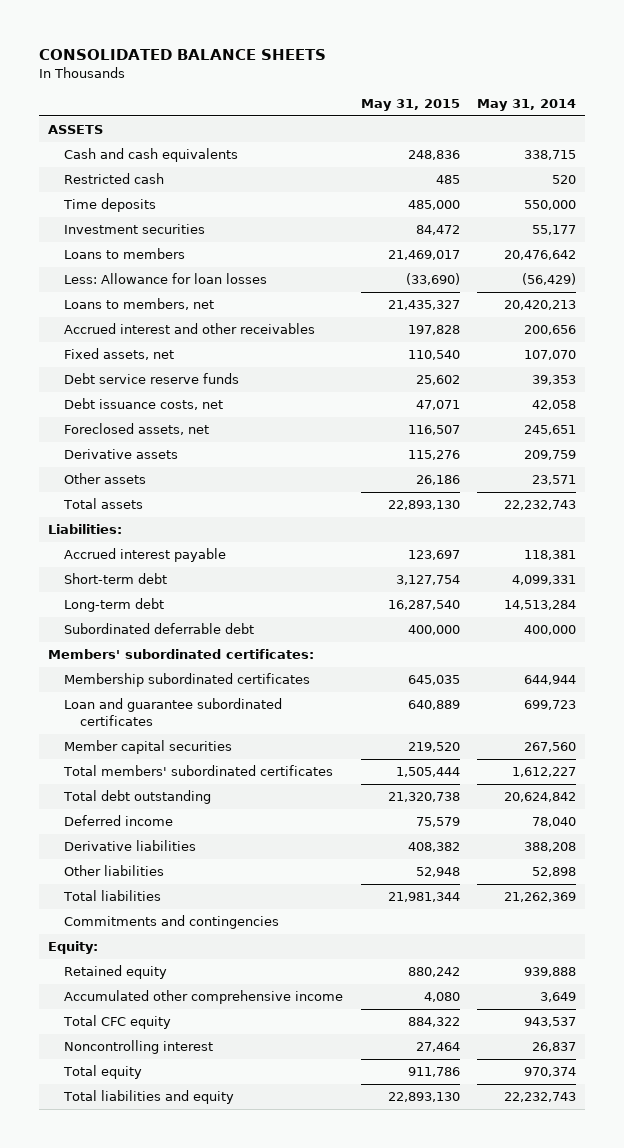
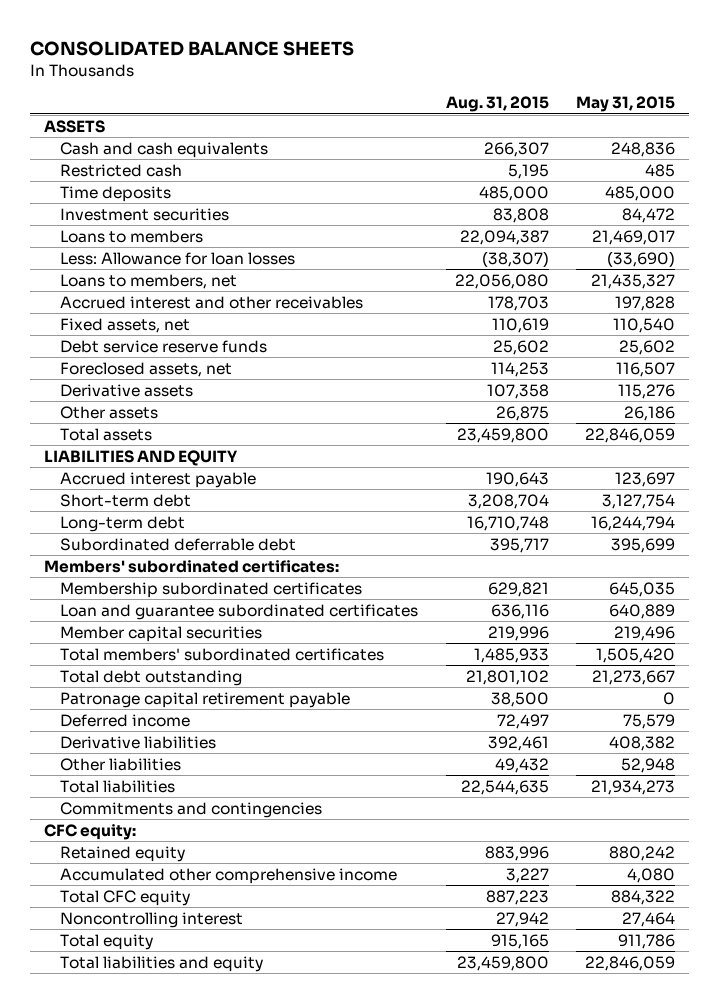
[477,99,577,112] May 31, 2014 -> none
none -> [445,96,549,113] Aug. 31, 2015
[64,398,224,411] Debt issuance costs, net -> none
[387,500,460,511] 22,893,130 -> [584,427,675,443] 22,846,059
[48,524,123,535] Liabilities: -> [44,449,239,466] LIABILITIES AND EQUITY
[387,600,460,611] 16,287,540 -> [590,515,675,531] 16,244,794
[407,625,460,636] 400,000 -> [610,537,675,553] 395,699
[407,742,460,753] 219,520 -> [613,625,675,641] 219,496
[395,767,460,778] 1,505,444 -> [595,647,675,663] 1,505,420
[387,792,460,803] 21,320,738 -> [591,669,675,685] 21,273,667
none -> [60,691,351,708] Patronage capital retirement payable
[387,892,460,903] 21,981,344 -> [590,779,675,795] 21,934,273
[48,941,99,955] Equity: -> [44,823,137,840] CFC equity:
[387,1092,460,1103] 22,893,130 -> [584,955,675,971] 22,846,059

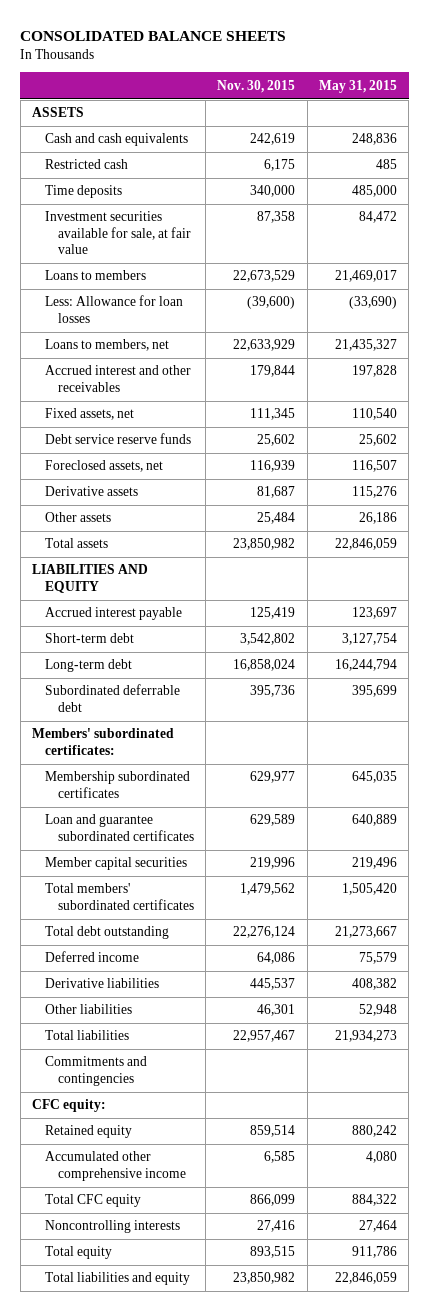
[445,96,549,113] Aug. 31, 2015 -> none
none -> [217,79,296,93] Nov. 30, 2015
[60,207,230,221] Investment securities -> [45,211,191,255] Investment securities available for sale, at fair value
[60,691,351,708] Patronage capital retirement payable -> none
[60,911,244,928] Noncontrolling interest -> [45,1220,181,1234] Noncontrolling interests

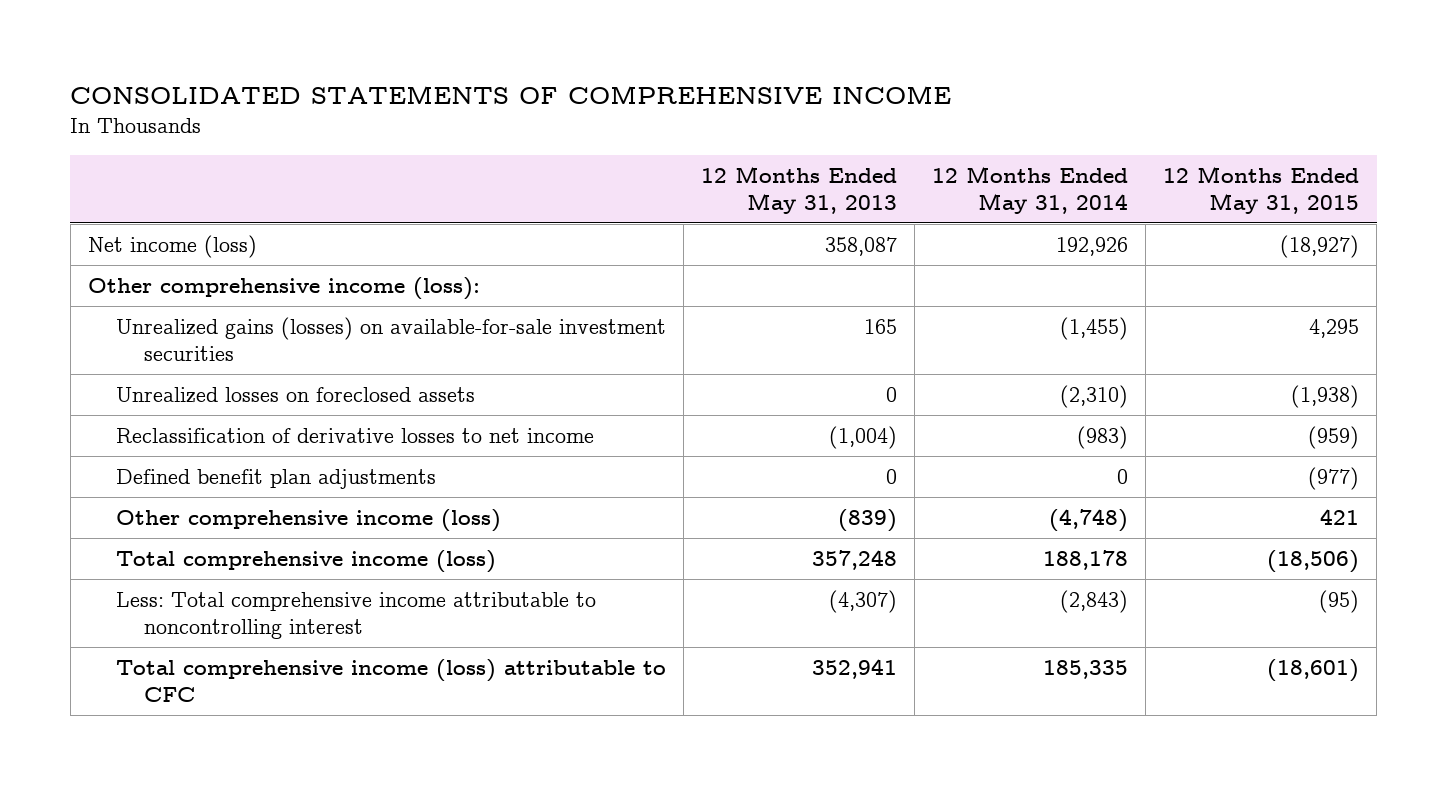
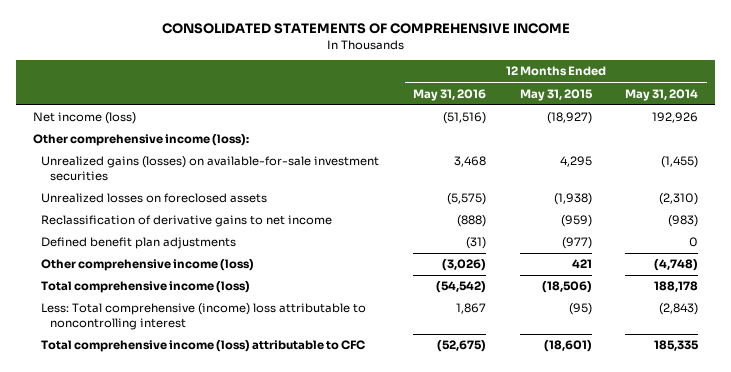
[700,165,897,214] 12 Months Ended May 31, 2013 -> none
none -> [413,88,487,101] May 31, 2016
[115,427,594,443] Reclassification of derivative losses to net income -> [41,215,333,228] Reclassification of derivative gains to net income
[115,591,596,639] Less: Total comprehensive income attributable to noncontrolling interest -> [41,303,367,330] Less: Total comprehensive (income) loss attributable to noncontrolling interest

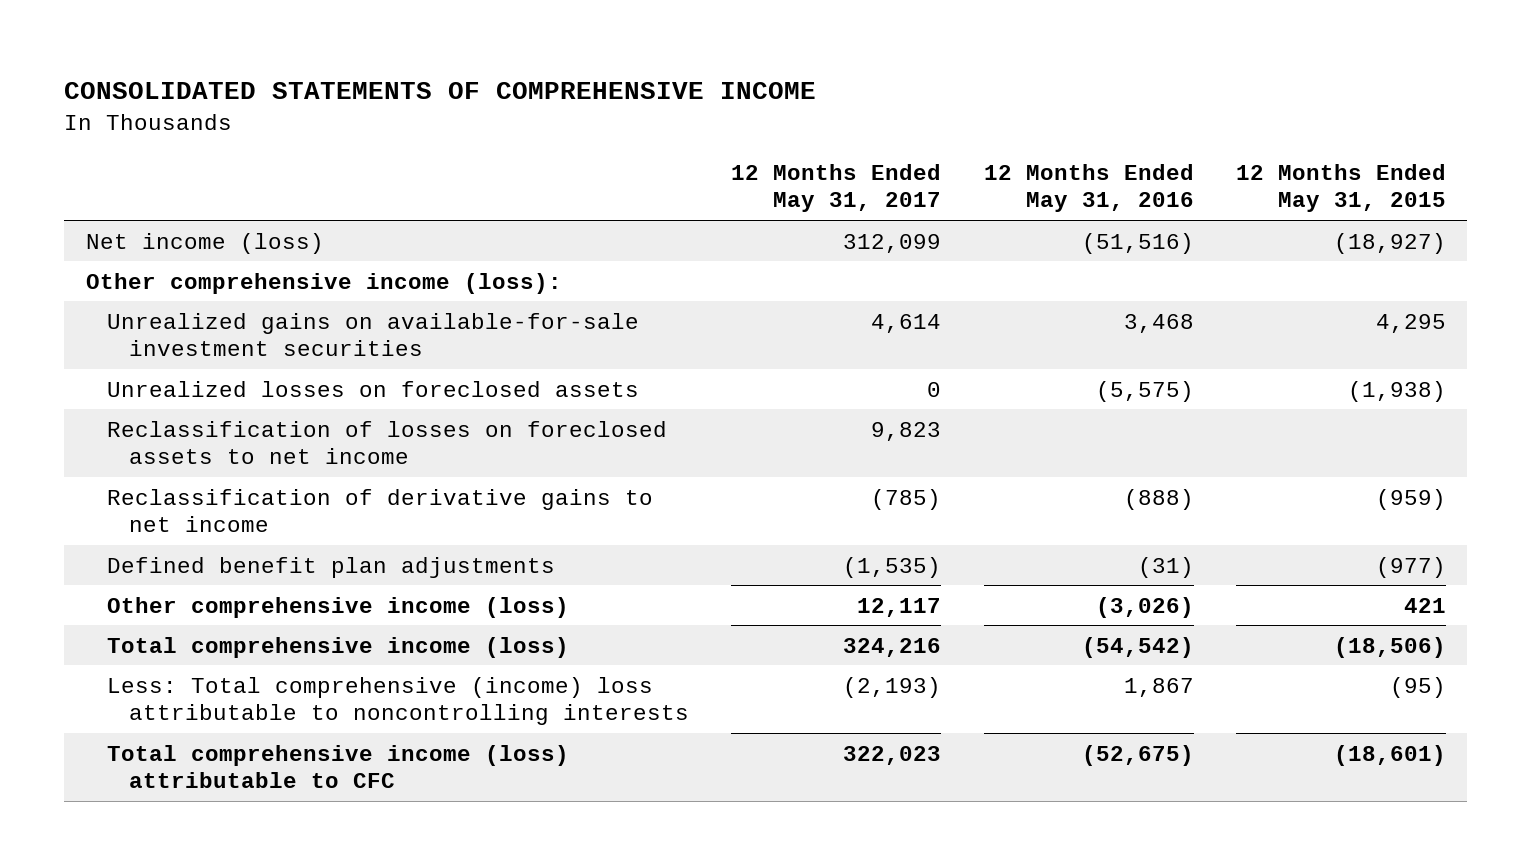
[625,88,699,101] May 31, 2014 -> none
none -> [731,163,942,213] 12 Months Ended May 31, 2017
[41,156,380,181] Unrealized gains (losses) on available-for-sale investment securities -> [107,312,640,357] Unrealized gains on available-for-sale investment securities
none -> [107,420,668,465] Reclassification of losses on foreclosed assets to net income
[41,303,367,330] Less: Total comprehensive (income) loss attributable to noncontrolling interest -> [107,676,689,726] Less: Total comprehensive (income) loss attributable to noncontrolling interests

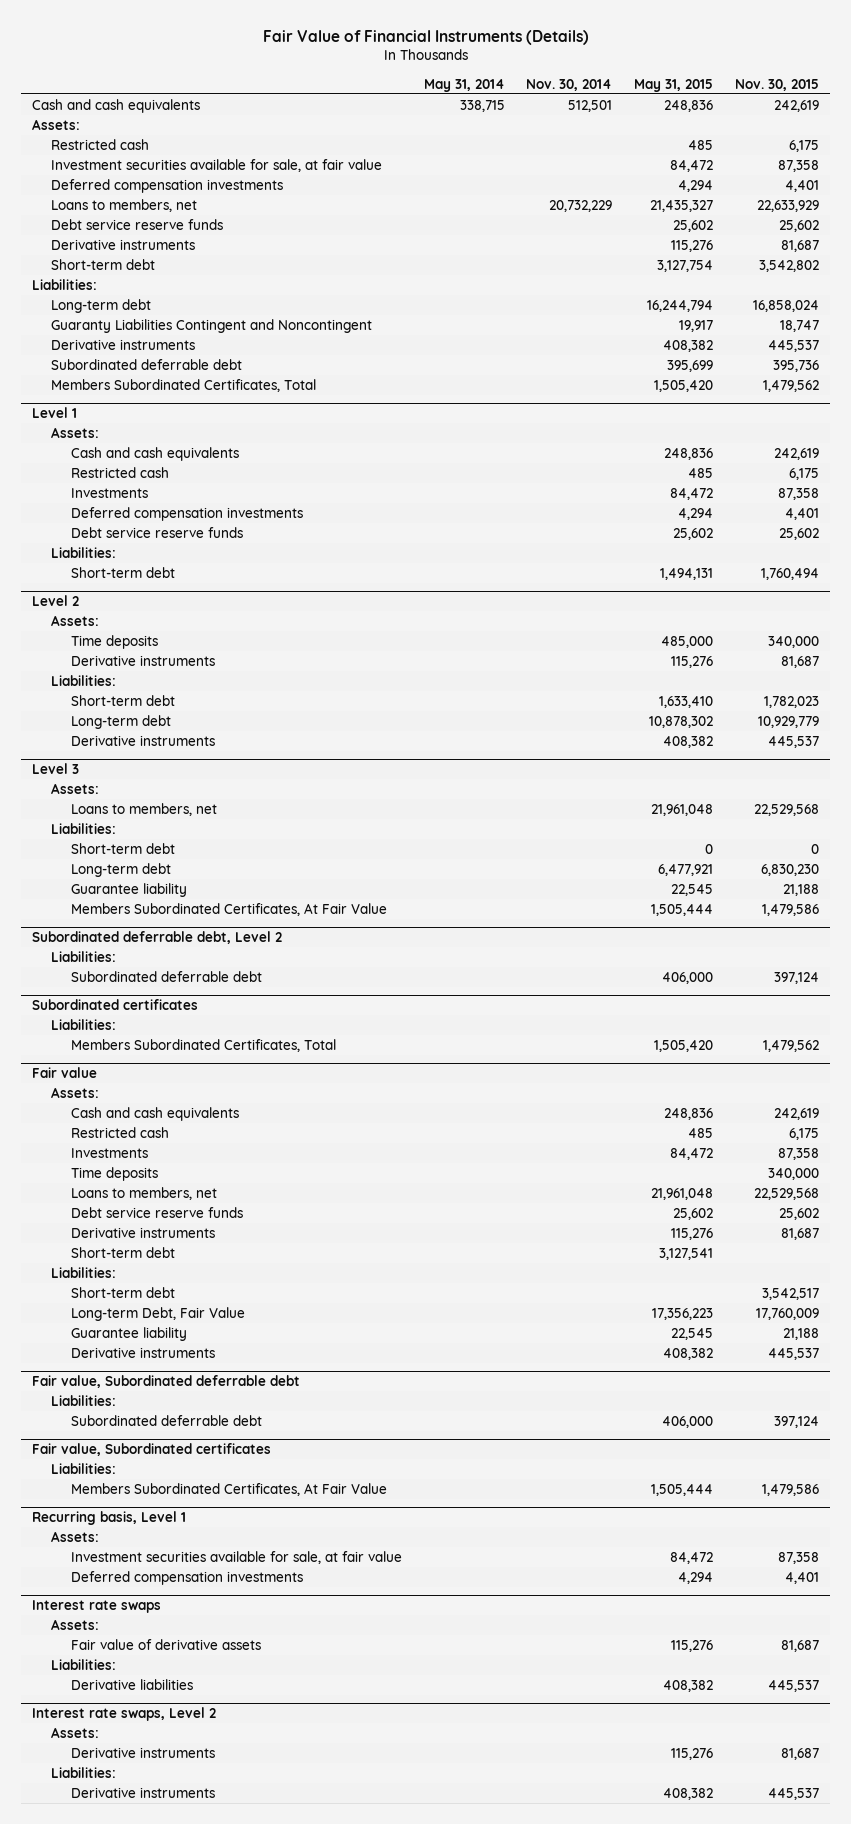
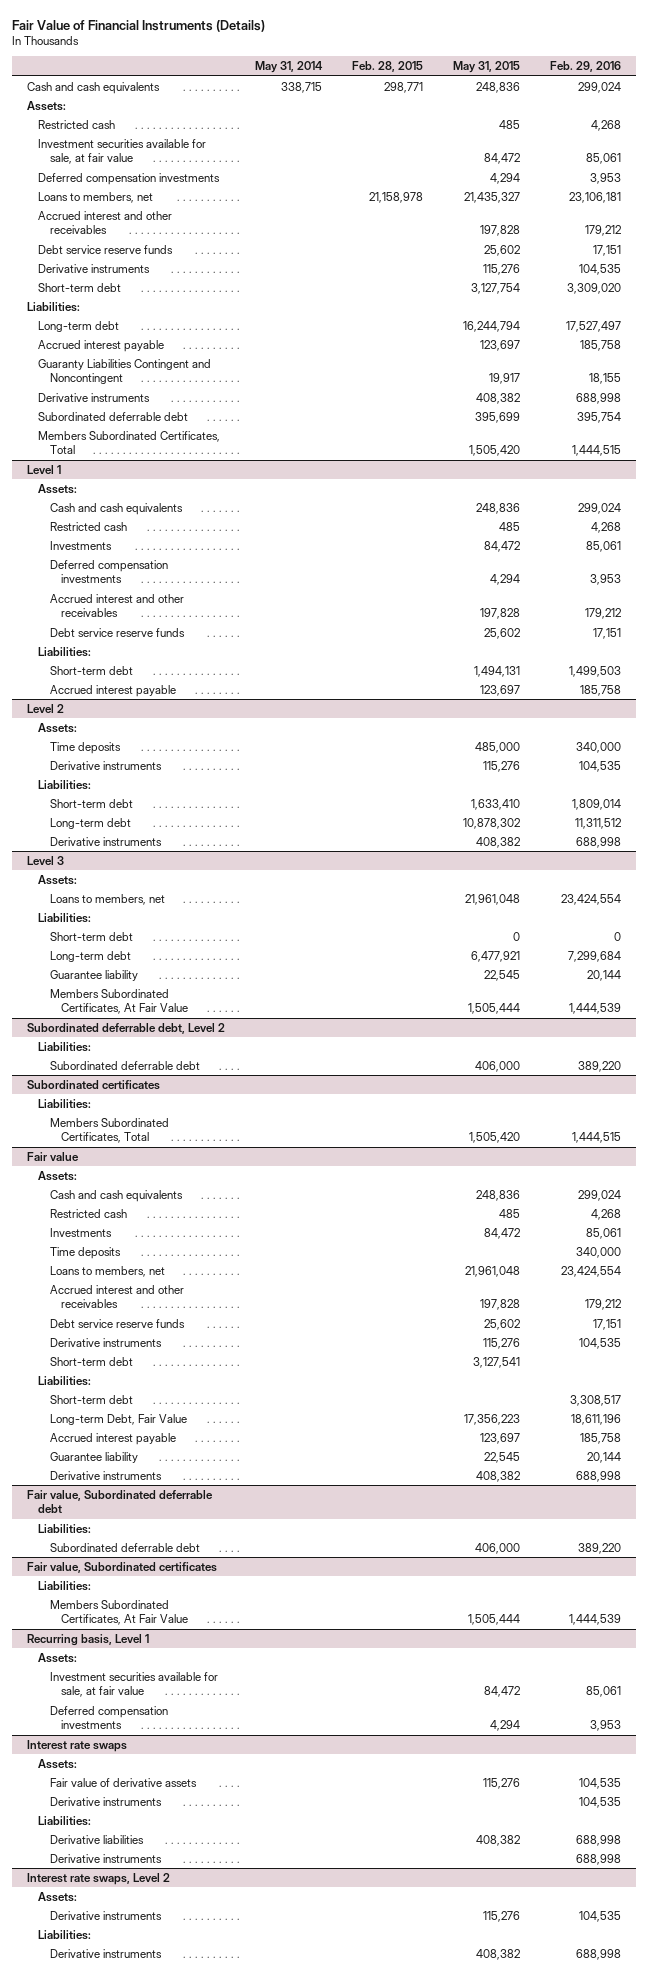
[526,78,613,91] Nov. 30, 2014 -> none
[735,78,820,91] Nov. 30, 2015 -> none
none -> [351,61,423,73] Feb. 28, 2015
none -> [549,61,621,73] Feb. 29, 2016
none -> [38,210,173,235] Accrued interest and other receivables
none -> [38,339,165,352] Accrued interest payable
none -> [49,593,184,618] Accrued interest and other receivables
none -> [49,684,176,697] Accrued interest payable
none -> [49,1284,184,1309] Accrued interest and other receivables
none -> [49,1432,176,1445] Accrued interest payable
none -> [49,1796,162,1806] Derivative instruments
none -> [49,1853,162,1863] Derivative instruments

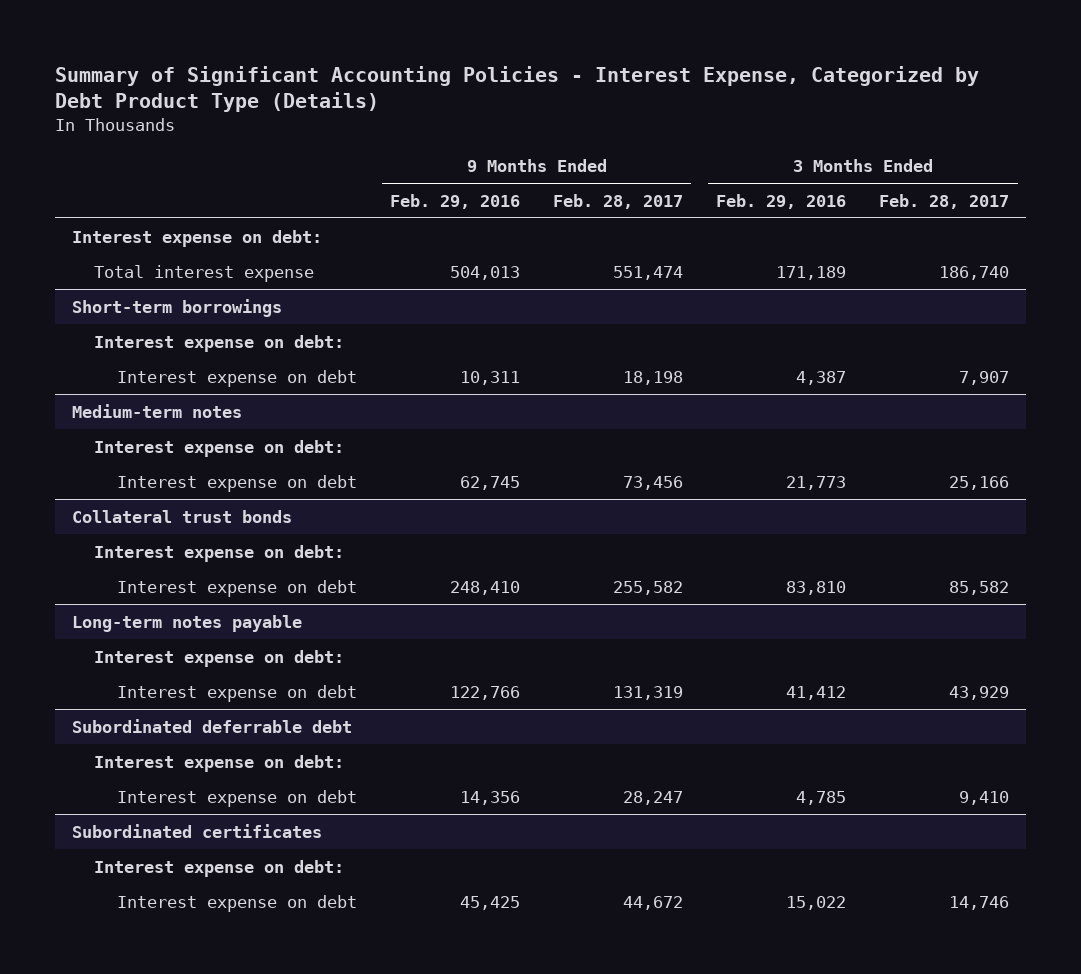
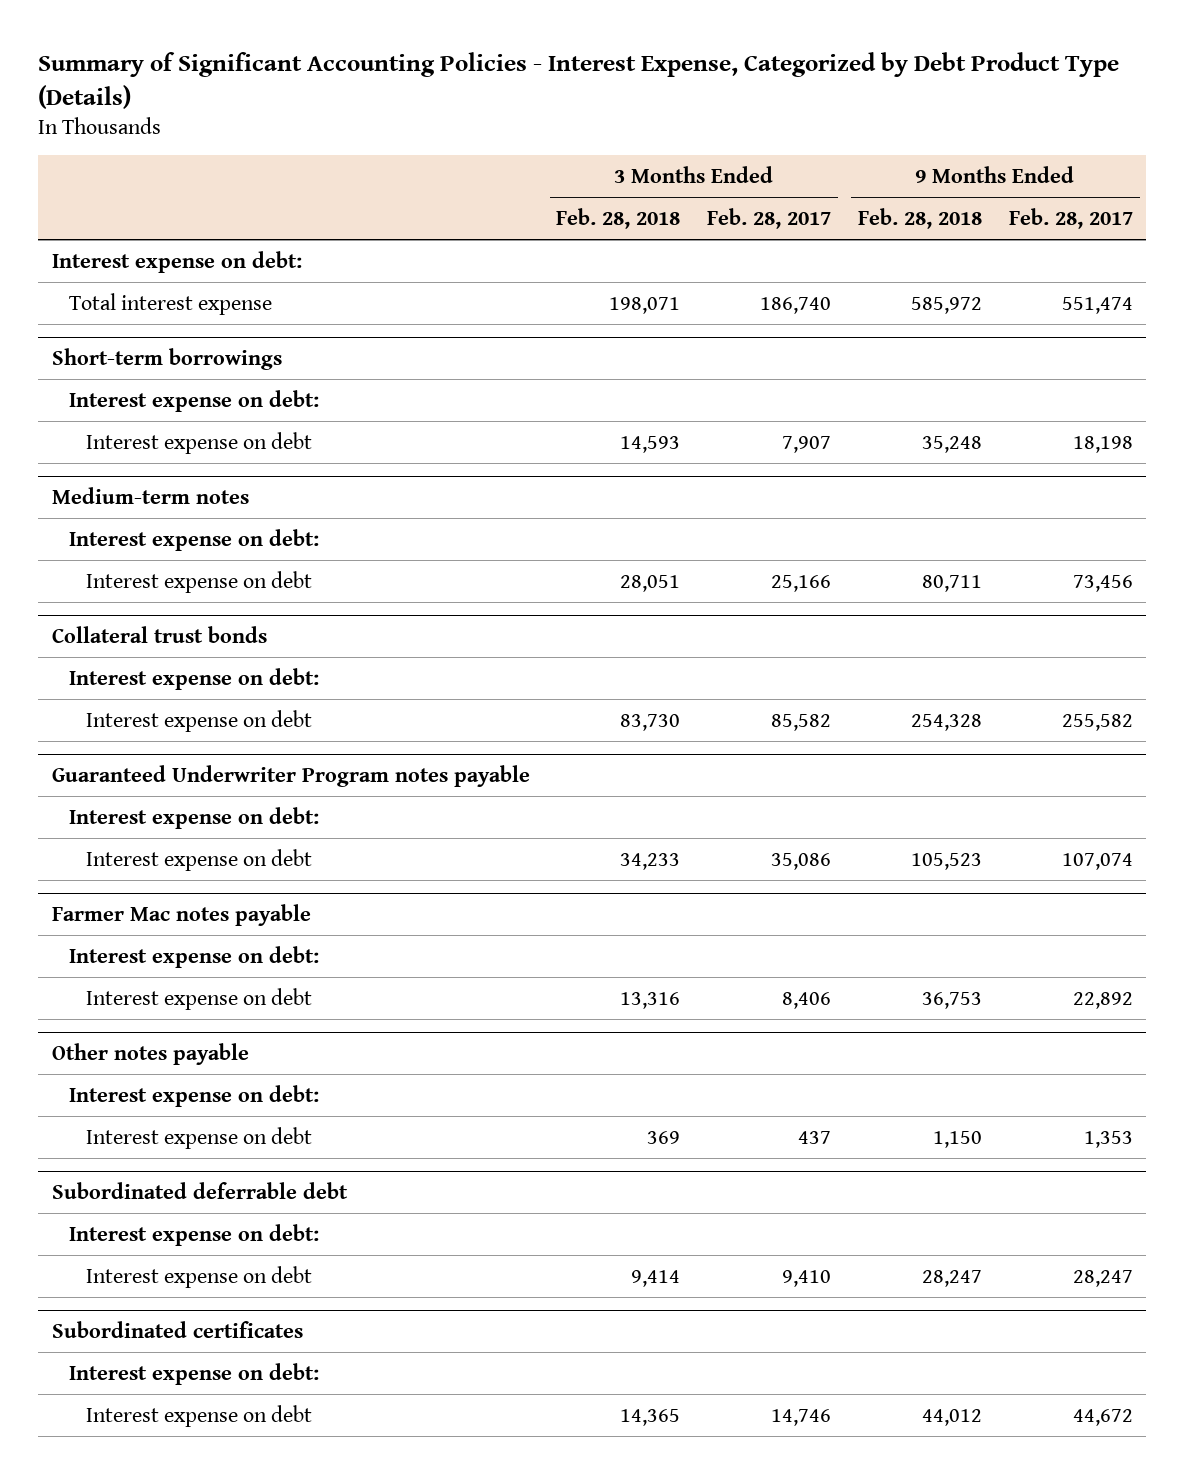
[390,193,521,209] Feb. 29, 2016 -> none
[716,193,847,209] Feb. 29, 2016 -> none
none -> [556,207,681,229] Feb. 28, 2018
none -> [858,207,983,229] Feb. 28, 2018
[71,614,302,632] Long-term notes payable -> none
none -> [51,764,530,787] Guaranteed Underwriter Program notes payable
[613,685,684,700] 131,319 -> [1061,852,1133,870] 107,074
[949,685,1010,700] 43,929 -> [771,852,832,870] 35,086
none -> [51,903,311,926] Farmer Mac notes payable
none -> [68,945,319,968] Interest expense on debt:
none -> [85,987,312,1010] Interest expense on debt
none -> [51,1042,249,1065] Other notes payable
none -> [68,1084,319,1107] Interest expense on debt:
none -> [85,1126,312,1149] Interest expense on debt

